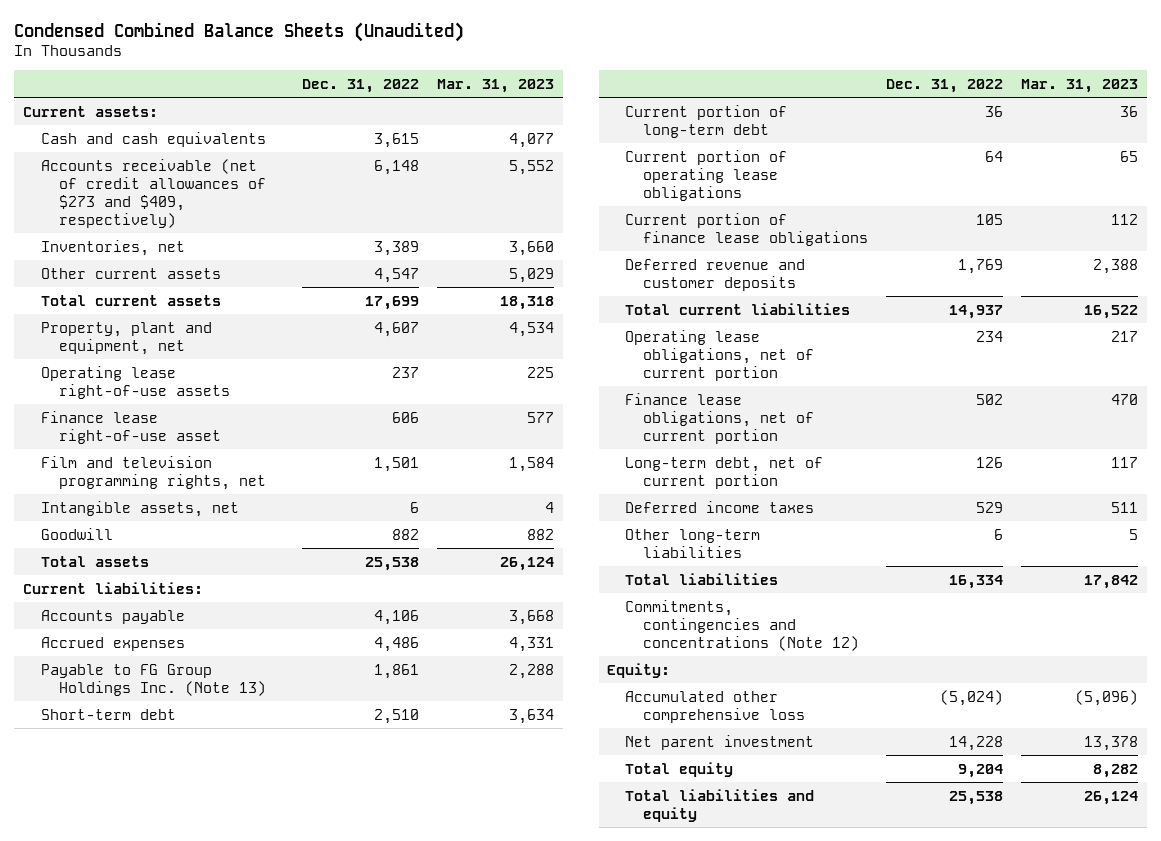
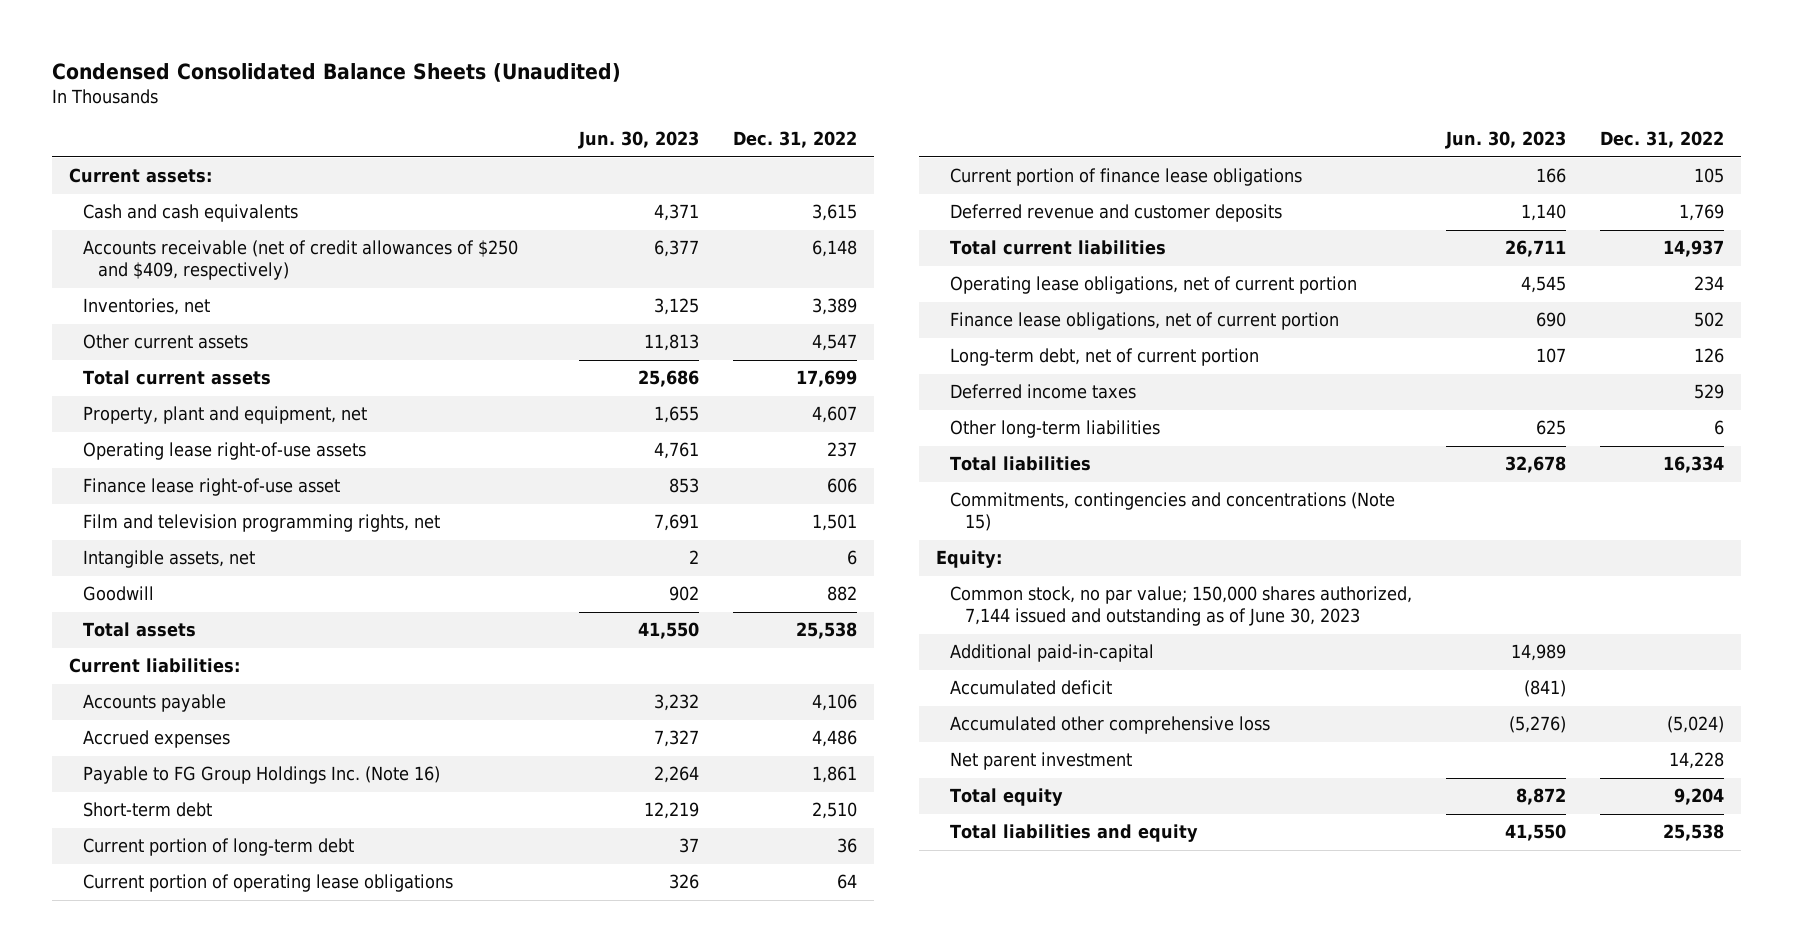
[14,21,465,42] Condensed Combined Balance Sheets (Unaudited) -> [51,63,621,83] Condensed Consolidated Balance Sheets (Unaudited)
[436,78,554,93] Mar. 31, 2023 -> none
none -> [578,131,700,150] Jun. 30, 2023
[41,158,266,228] Accounts receivable (net of credit allowances of $273 and $409, respectively) -> [83,240,519,281] Accounts receivable (net of credit allowances of $250 and $409, respectively)
[41,663,266,696] Payable to FG Group Holdings Inc. (Note 13) -> [83,766,441,785] Payable to FG Group Holdings Inc. (Note 16)
[625,599,859,651] Commitments, contingencies and concentrations (Note 12) -> [950,492,1396,532] Commitments, contingencies and concentrations (Note 15)
none -> [950,586,1413,627] Common stock, no par value; 150,000 shares authorized, 7,144 issued and outstanding as of June 30, 2023
none -> [950,644,1155,663] Additional paid-in-capital
none -> [950,680,1113,696] Accumulated deficit

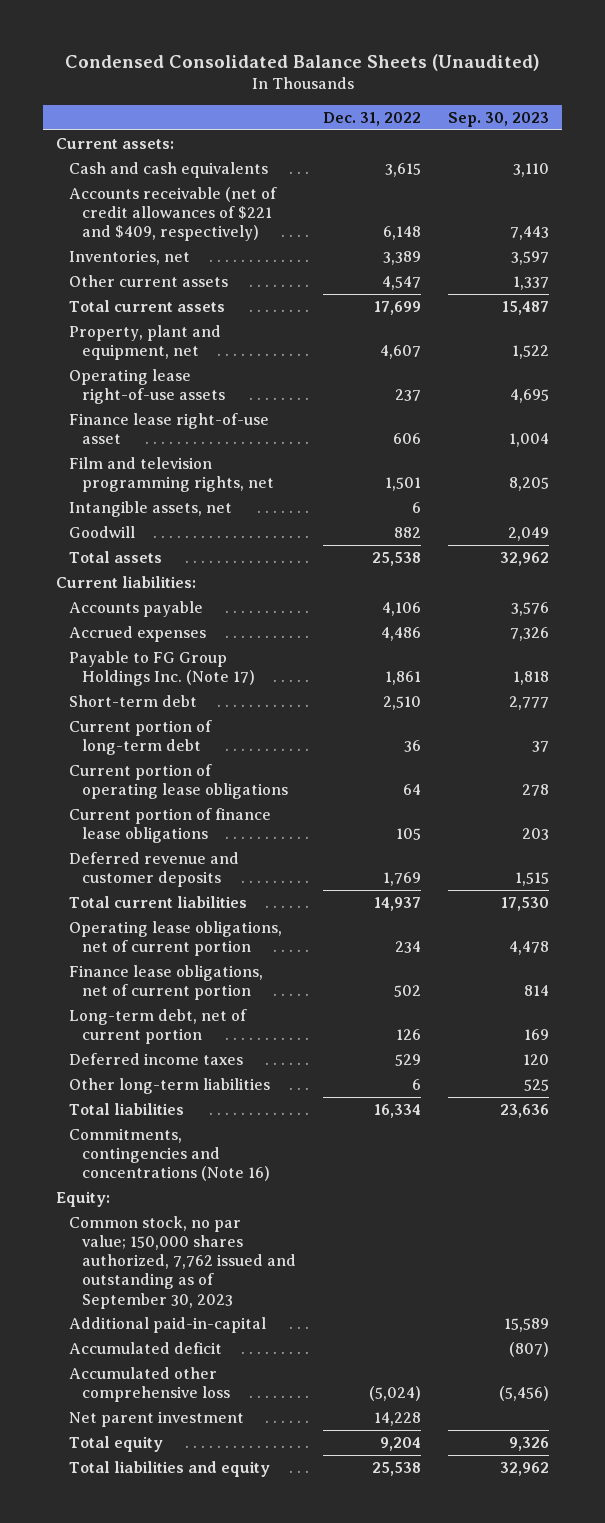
[578,131,700,150] Jun. 30, 2023 -> none
none -> [447,111,549,127] Sep. 30, 2023
[83,240,519,281] Accounts receivable (net of credit allowances of $250 and $409, respectively) -> [69,186,278,242] Accounts receivable (net of credit allowances of $221 and $409, respectively)
[83,766,441,785] Payable to FG Group Holdings Inc. (Note 16) -> [69,650,255,687] Payable to FG Group Holdings Inc. (Note 17)
[950,492,1396,532] Commitments, contingencies and concentrations (Note 15) -> [69,1127,270,1182] Commitments, contingencies and concentrations (Note 16)
[950,586,1413,627] Common stock, no par value; 150,000 shares authorized, 7,144 issued and outstanding as of June 30, 2023 -> [69,1215,296,1309] Common stock, no par value; 150,000 shares authorized, 7,762 issued and outstanding as of September 30, 2023

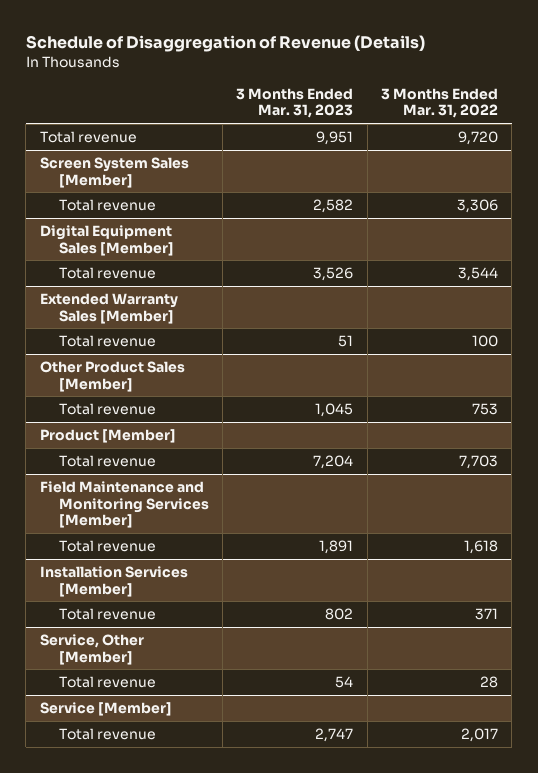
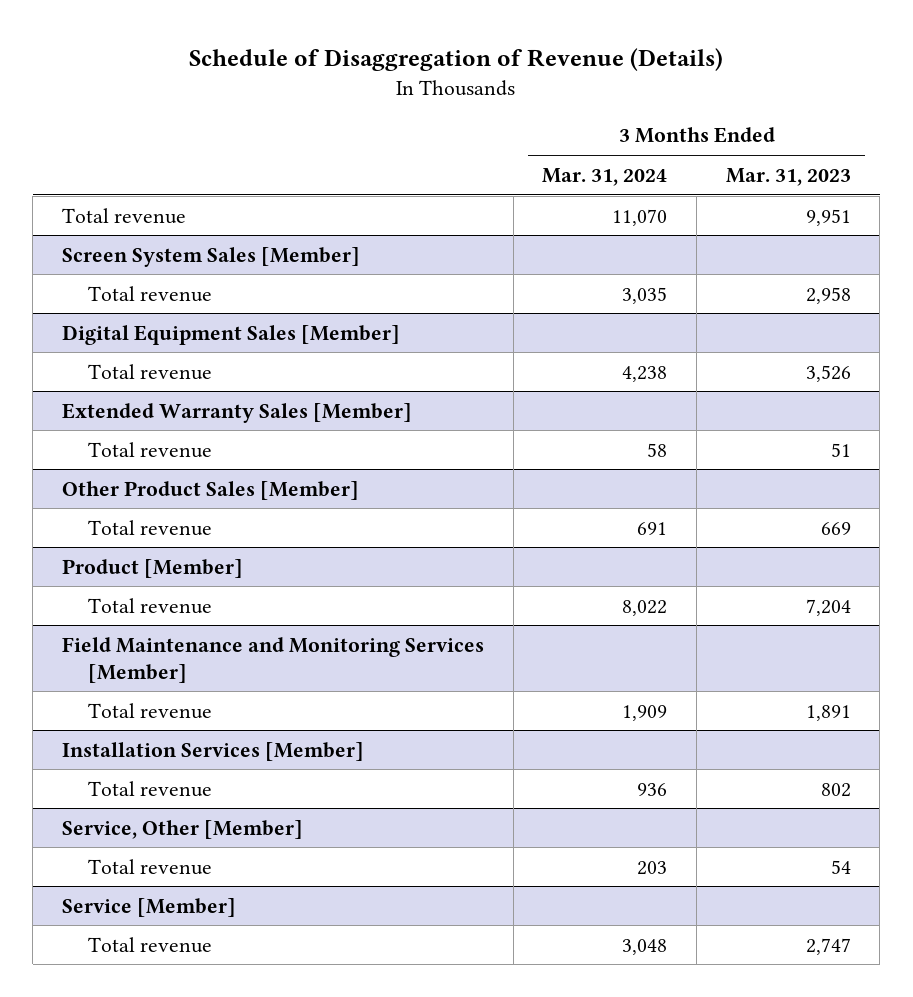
[381,87,499,119] 3 Months Ended Mar. 31, 2022 -> none
none -> [542,167,668,186] Mar. 31, 2024
[313,199,354,214] 2,582 -> [805,286,851,304] 2,958
[315,403,354,418] 1,045 -> [820,521,851,535] 669

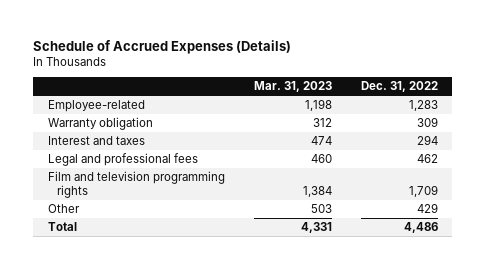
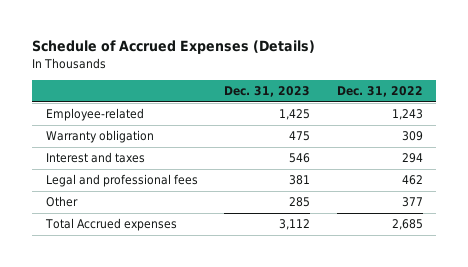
[253,81,332,93] Mar. 31, 2023 -> none
none -> [224,86,311,98] Dec. 31, 2023
[408,99,438,111] 1,283 -> [391,109,423,121] 1,243
[47,170,225,198] Film and television programming rights -> none
[416,202,438,213] 429 -> [401,197,423,208] 377
[47,221,77,231] Total -> [44,218,177,232] Total Accrued expenses
[403,221,438,233] 4,486 -> [391,219,423,231] 2,685

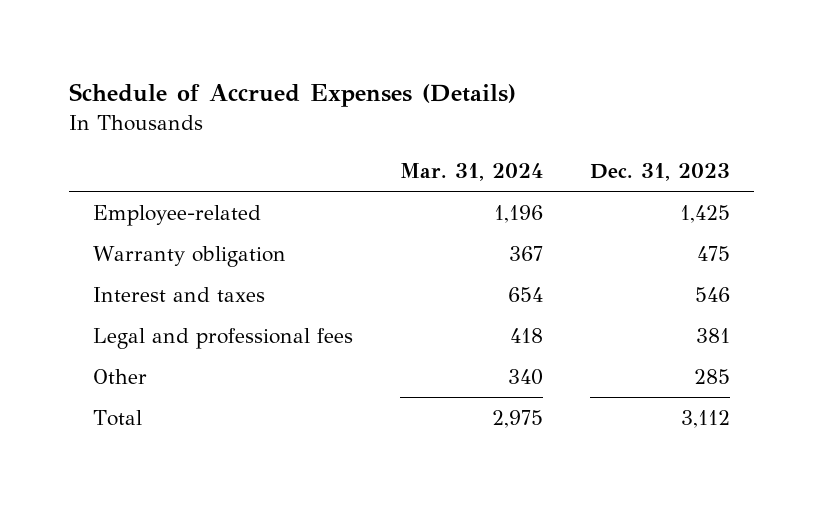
[336,86,423,98] Dec. 31, 2022 -> none
none -> [399,163,543,182] Mar. 31, 2024
[44,218,177,232] Total Accrued expenses -> [92,409,142,426] Total

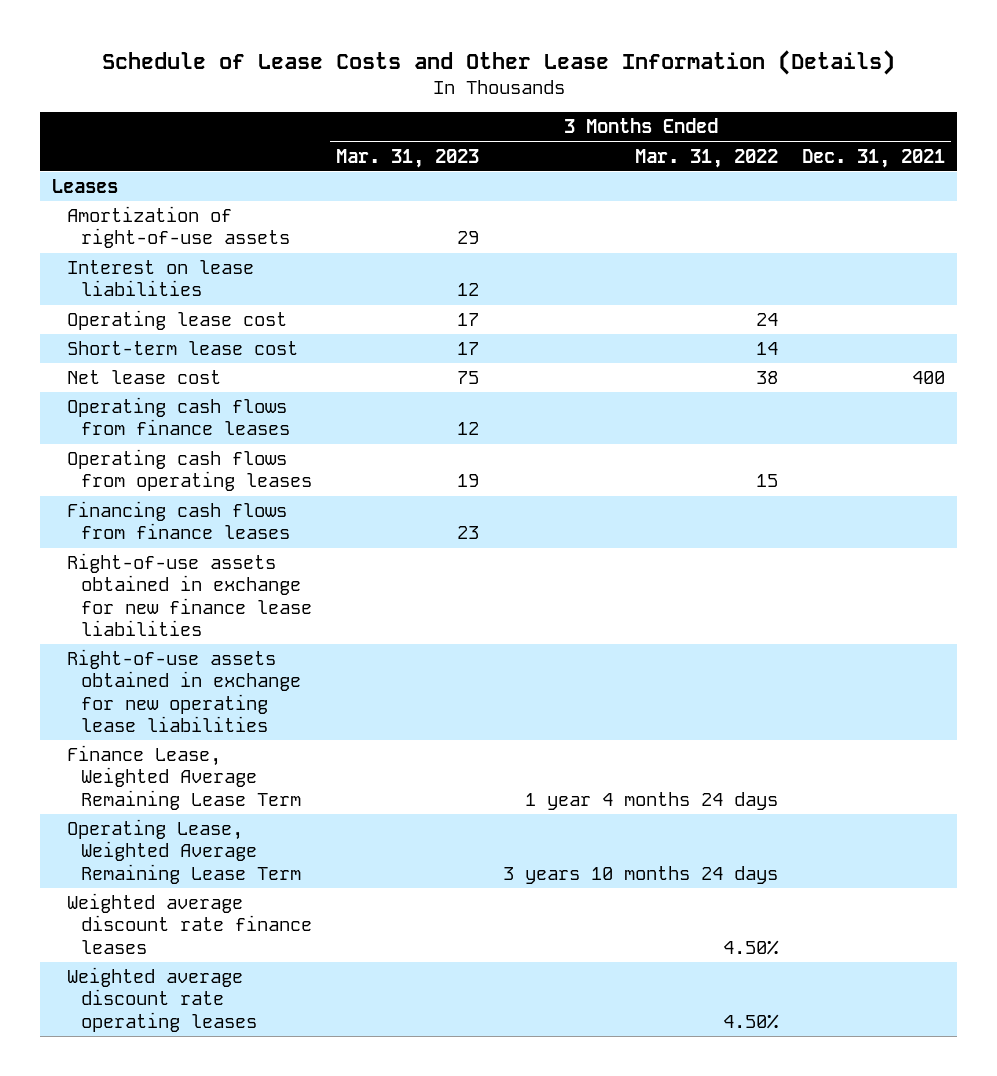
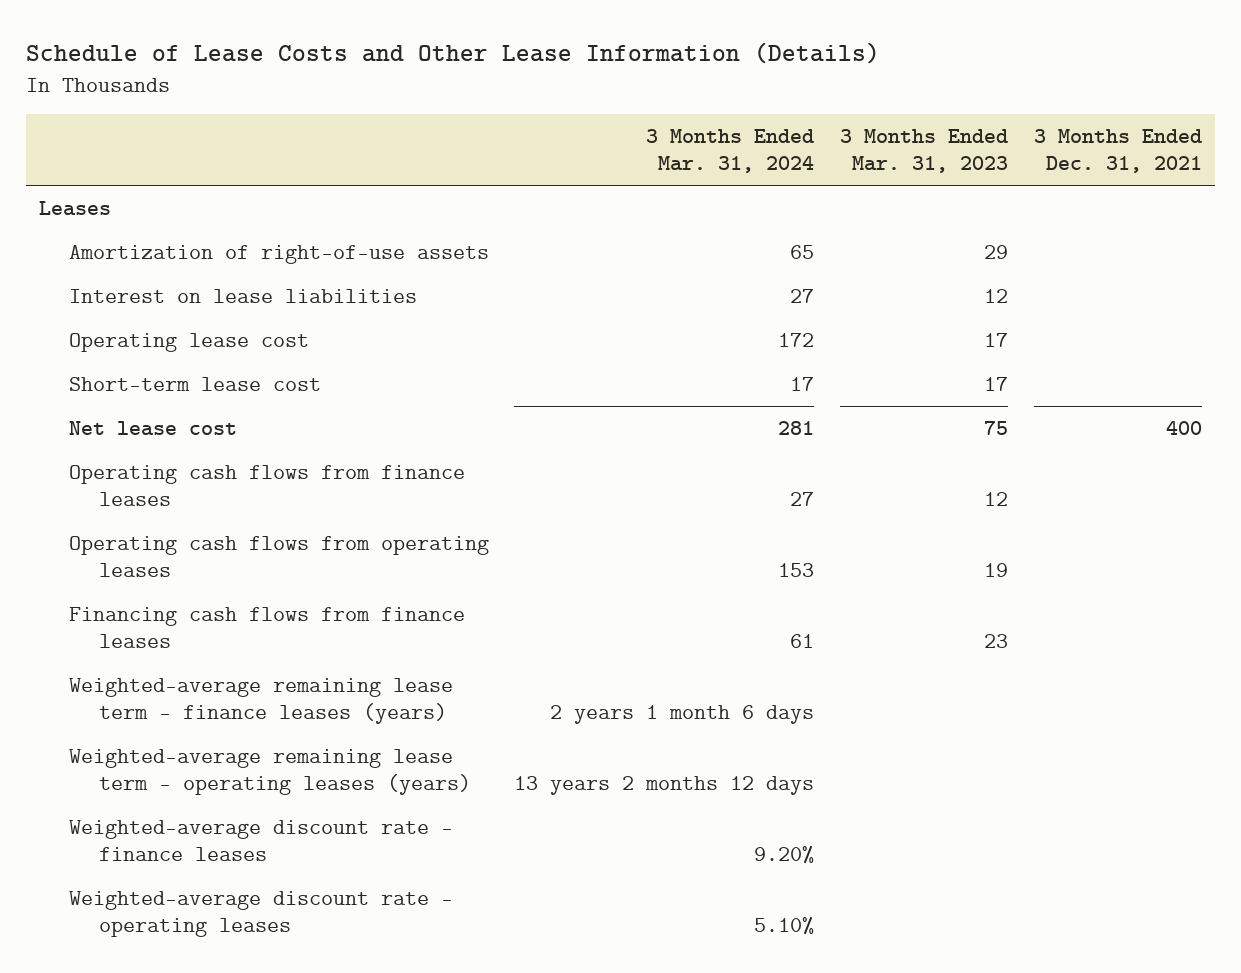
[635,148,779,168] Mar. 31, 2022 -> none
none -> [646,129,815,174] 3 Months Ended Mar. 31, 2024
[66,553,313,636] Right-of-use assets obtained in exchange for new finance lease liabilities -> none
[66,649,302,732] Right-of-use assets obtained in exchange for new operating lease liabilities -> none
[66,745,302,810] Finance Lease, Weighted Average Remaining Lease Term -> [68,677,453,724] Weighted-average remaining lease term - finance leases (years)
[66,819,302,884] Operating Lease, Weighted Average Remaining Lease Term -> [68,748,471,795] Weighted-average remaining lease term - operating leases (years)
[66,893,313,954] Weighted average discount rate finance leases -> [68,819,453,861] Weighted-average discount rate - finance leases
[66,967,258,1032] Weighted average discount rate operating leases -> [68,890,453,937] Weighted-average discount rate - operating leases

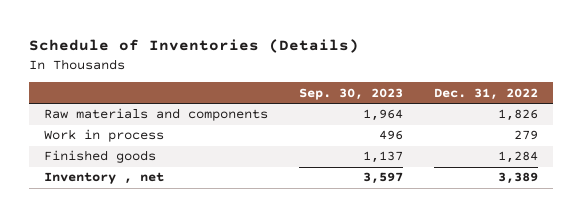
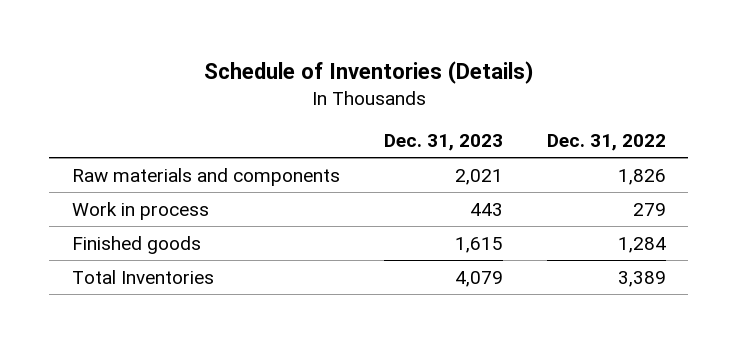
[298,87,403,100] Sep. 30, 2023 -> none
none -> [383,134,503,152] Dec. 31, 2023
[43,172,164,185] Inventory , net -> [71,269,214,284] Total Inventories

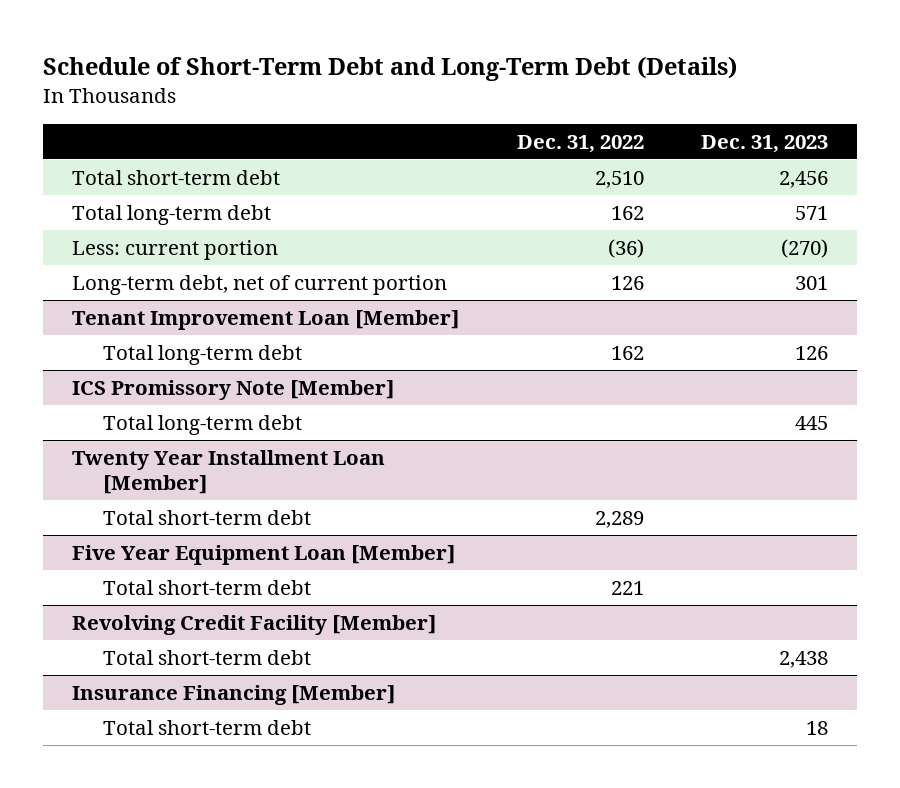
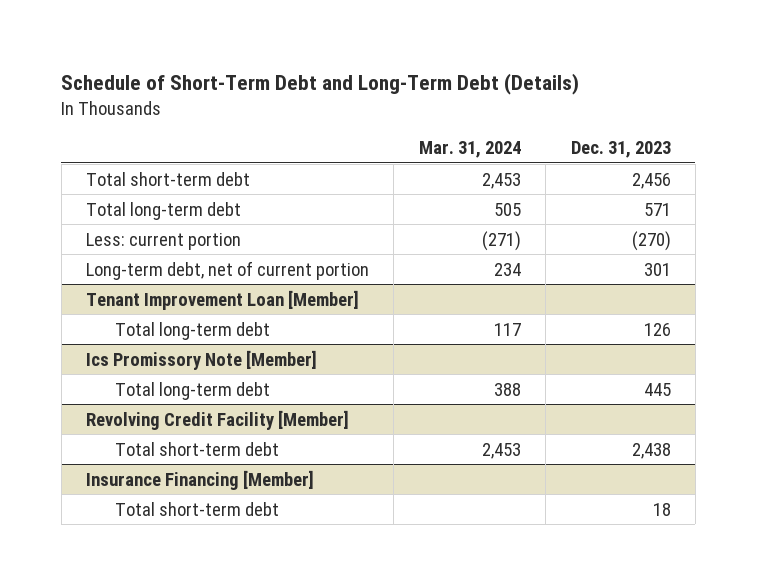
[516,134,644,153] Dec. 31, 2022 -> none
none -> [418,141,521,159] Mar. 31, 2024
[72,379,395,400] ICS Promissory Note [Member] -> [86,349,318,370] Ics Promissory Note [Member]
[72,449,386,495] Twenty Year Installment Loan [Member] -> none
[103,509,312,525] Total short-term debt -> none
[72,544,456,565] Five Year Equipment Loan [Member] -> none
[103,579,312,595] Total short-term debt -> none

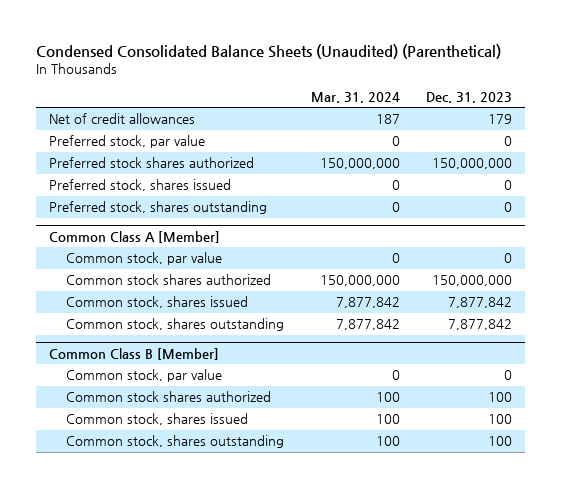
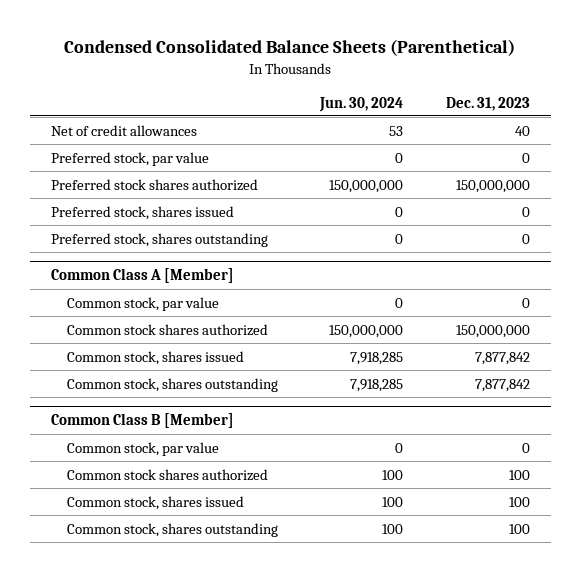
[36,43,502,59] Condensed Consolidated Balance Sheets (Unaudited) (Parenthetical) -> [64,39,516,57] Condensed Consolidated Balance Sheets (Parenthetical)
[310,91,400,103] Mar. 31, 2024 -> none
none -> [319,96,404,112] Jun. 30, 2024
[487,114,512,125] 179 -> [514,125,530,136] 40

